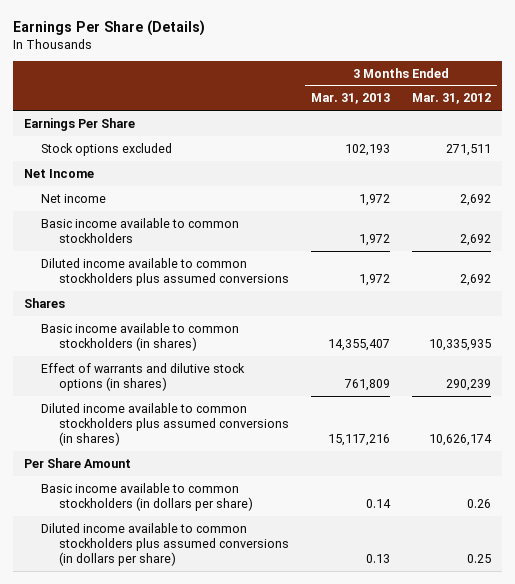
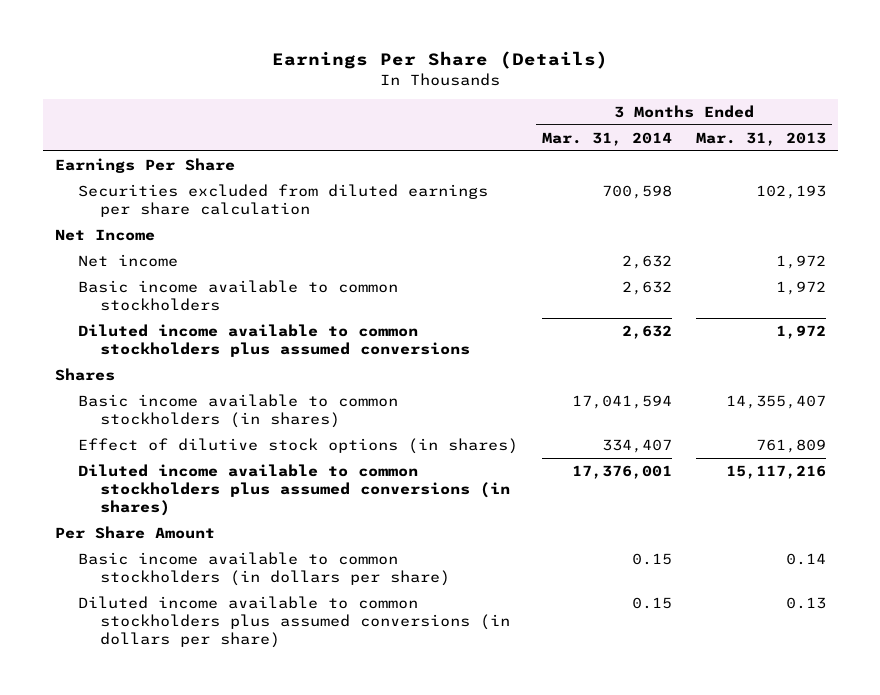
[412,93,492,105] Mar. 31, 2012 -> none
none -> [541,131,672,146] Mar. 31, 2014
[41,142,173,156] Stock options excluded -> [77,183,488,217] Securities excluded from diluted earnings per share calculation
[41,362,246,391] Effect of warrants and dilutive stock options (in shares) -> [77,437,518,454] Effect of dilutive stock options (in shares)

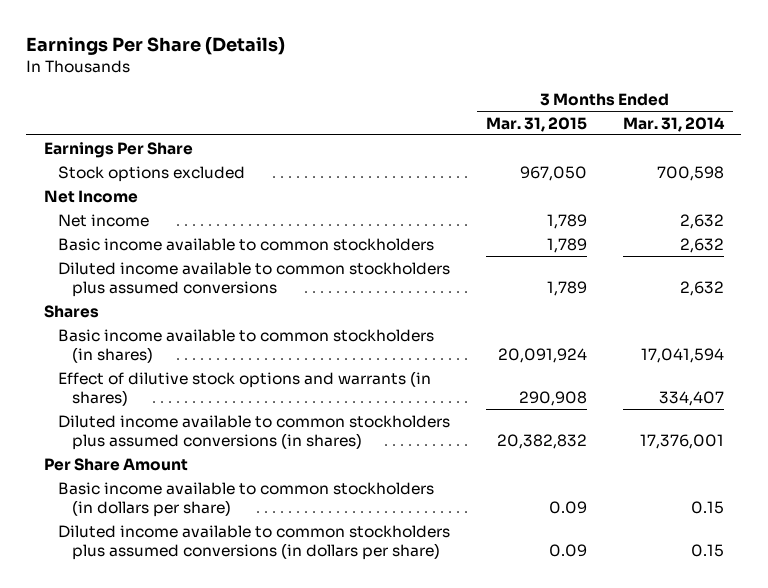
[695,131,826,146] Mar. 31, 2013 -> none
none -> [485,116,587,132] Mar. 31, 2015
[77,183,488,217] Securities excluded from diluted earnings per share calculation -> [57,165,245,182] Stock options excluded
[77,437,518,454] Effect of dilutive stock options (in shares) -> [57,370,431,406] Effect of dilutive stock options and warrants (in shares)

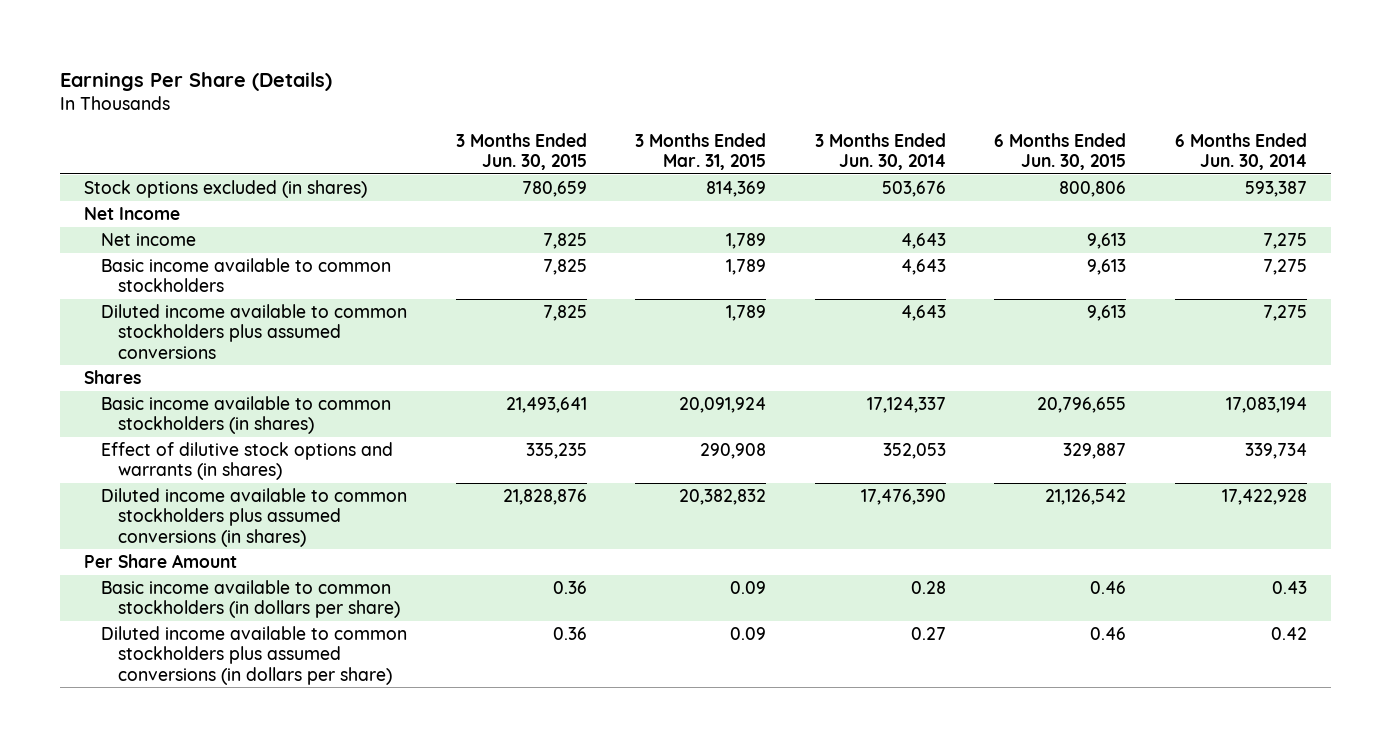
[622,116,725,132] Mar. 31, 2014 -> none
none -> [455,132,587,171] 3 Months Ended Jun. 30, 2015
none -> [814,132,946,171] 3 Months Ended Jun. 30, 2014
none -> [994,132,1127,171] 6 Months Ended Jun. 30, 2015
none -> [1174,132,1307,171] 6 Months Ended Jun. 30, 2014
[44,141,194,158] Earnings Per Share -> none
[57,165,245,182] Stock options excluded -> [84,180,368,199] Stock options excluded (in shares)
[519,165,587,181] 967,050 -> [706,181,767,198] 814,369

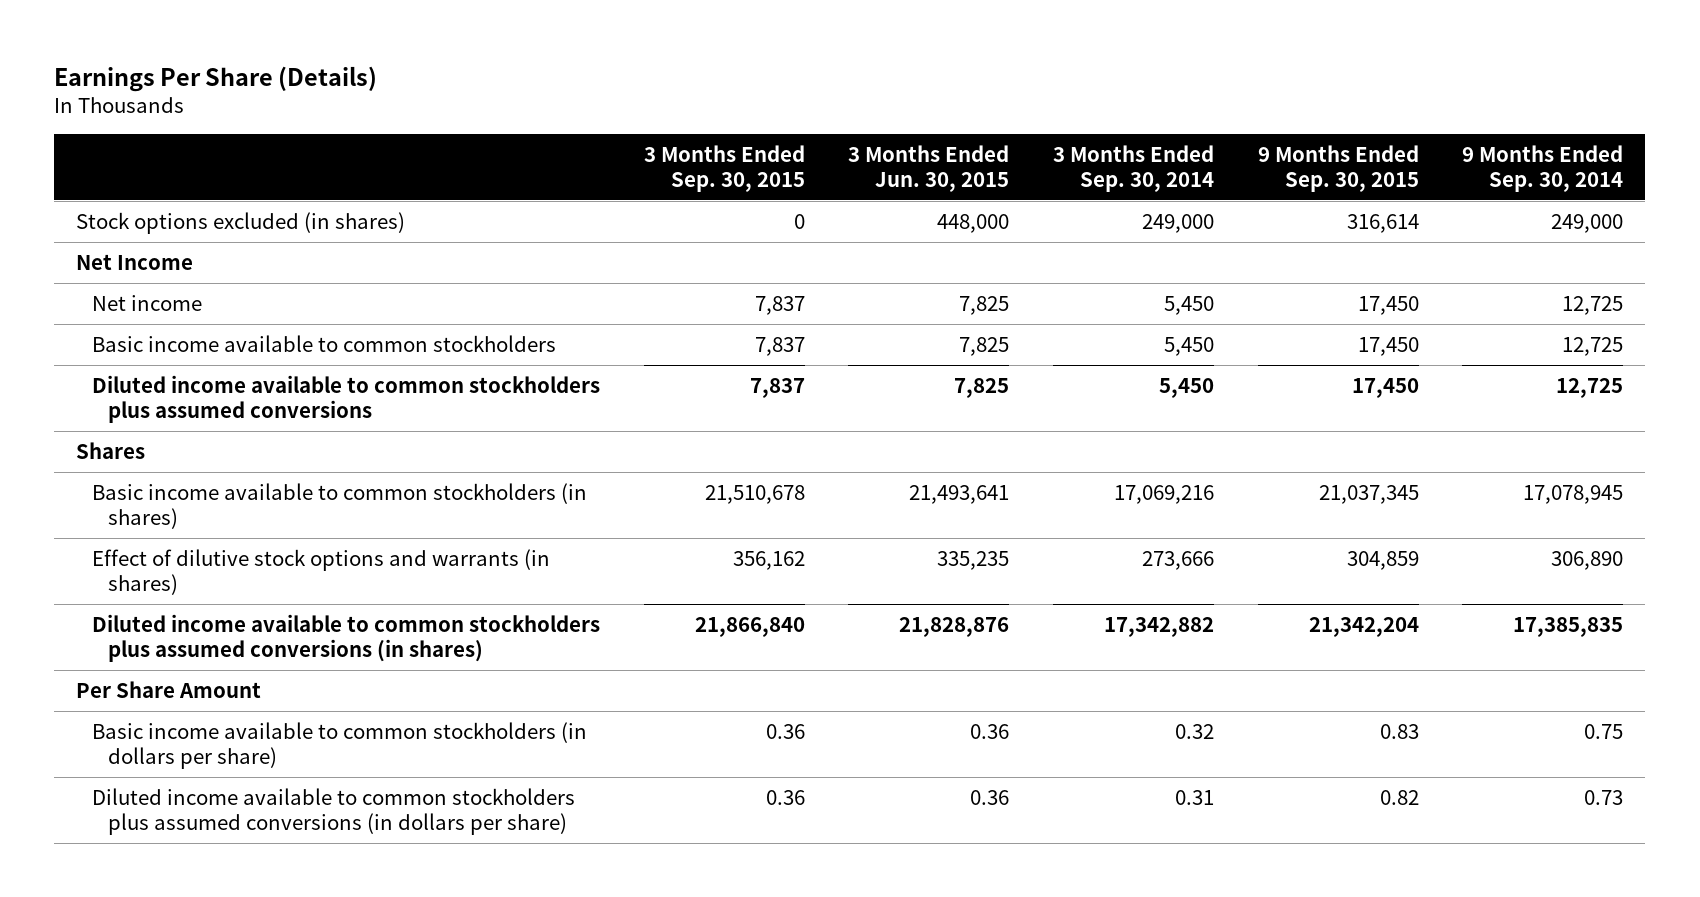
[635,132,767,171] 3 Months Ended Mar. 31, 2015 -> none
[814,132,946,171] 3 Months Ended Jun. 30, 2014 -> none
[994,132,1127,171] 6 Months Ended Jun. 30, 2015 -> none
[1174,132,1307,171] 6 Months Ended Jun. 30, 2014 -> none
none -> [643,144,805,192] 3 Months Ended Sep. 30, 2015
none -> [1053,144,1215,192] 3 Months Ended Sep. 30, 2014
none -> [1257,144,1419,192] 9 Months Ended Sep. 30, 2015
none -> [1462,144,1624,192] 9 Months Ended Sep. 30, 2014
[521,181,587,198] 780,659 -> [937,213,1010,233] 448,000

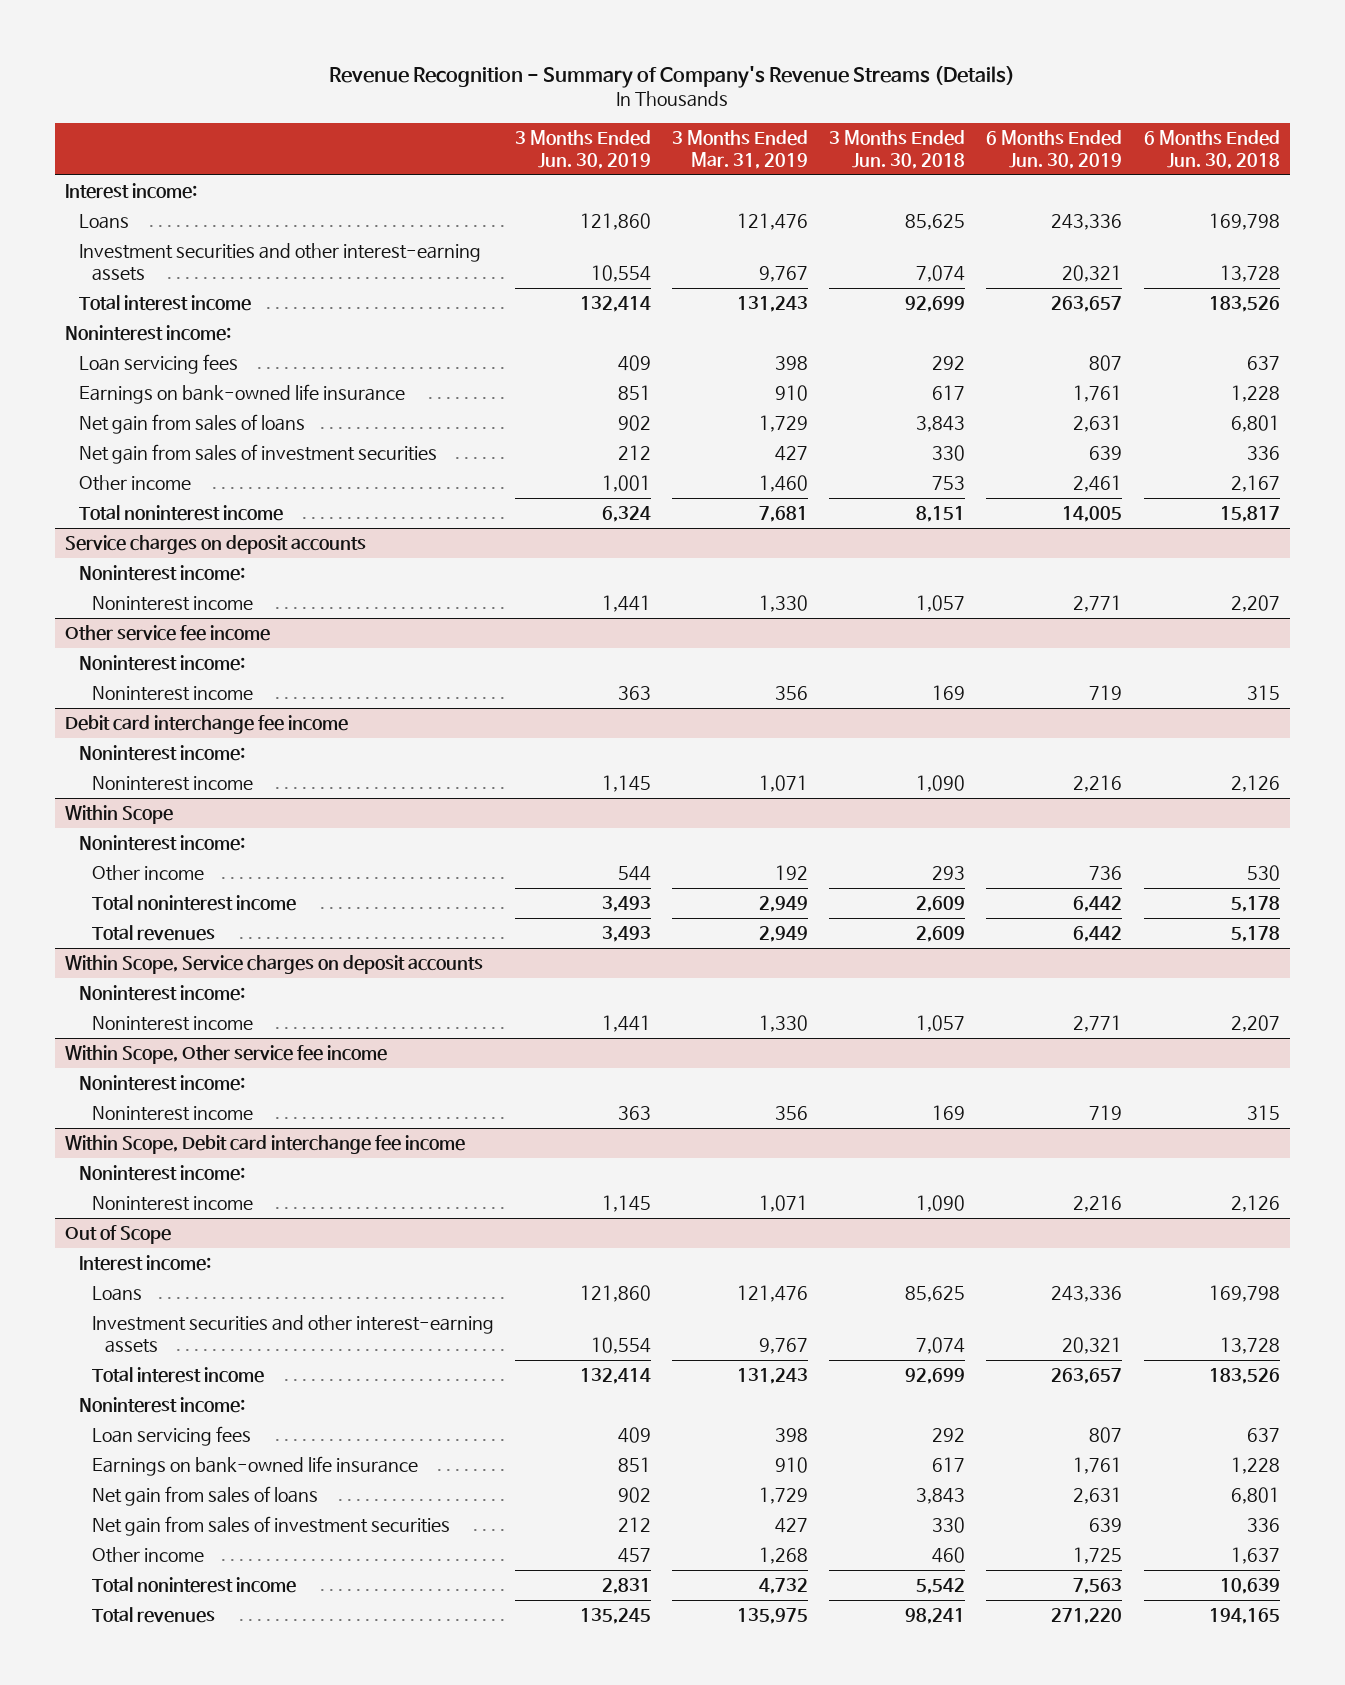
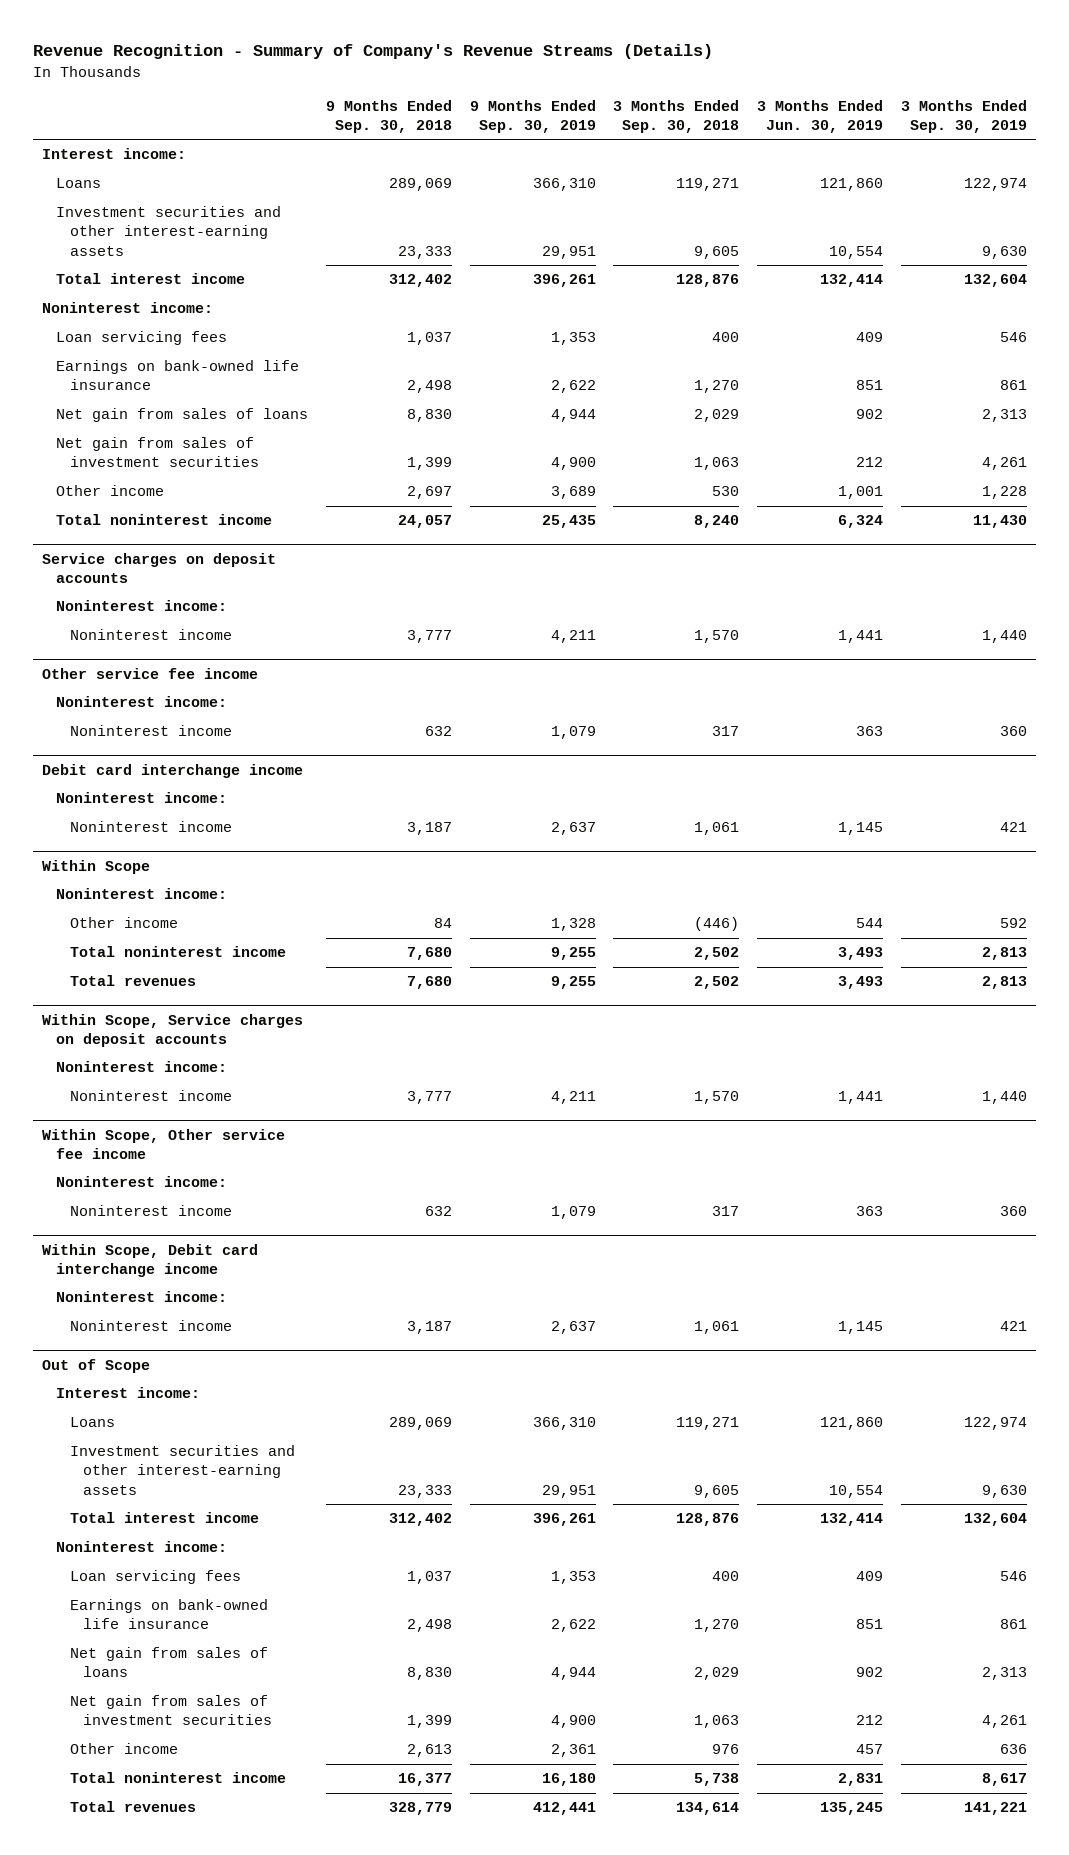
[672,129,809,170] 3 Months Ended Mar. 31, 2019 -> none
[829,129,966,170] 3 Months Ended Jun. 30, 2018 -> none
[986,129,1123,170] 6 Months Ended Jun. 30, 2019 -> none
[1143,129,1280,170] 6 Months Ended Jun. 30, 2018 -> none
none -> [325,99,452,133] 9 Months Ended Sep. 30, 2018
none -> [469,99,596,133] 9 Months Ended Sep. 30, 2019
none -> [613,99,740,133] 3 Months Ended Sep. 30, 2018
none -> [901,99,1028,133] 3 Months Ended Sep. 30, 2019
[65,715,349,735] Debit card interchange fee income -> [42,763,304,778] Debit card interchange income
[65,1135,466,1155] Within Scope, Debit card interchange fee income -> [42,1243,259,1277] Within Scope, Debit card interchange income

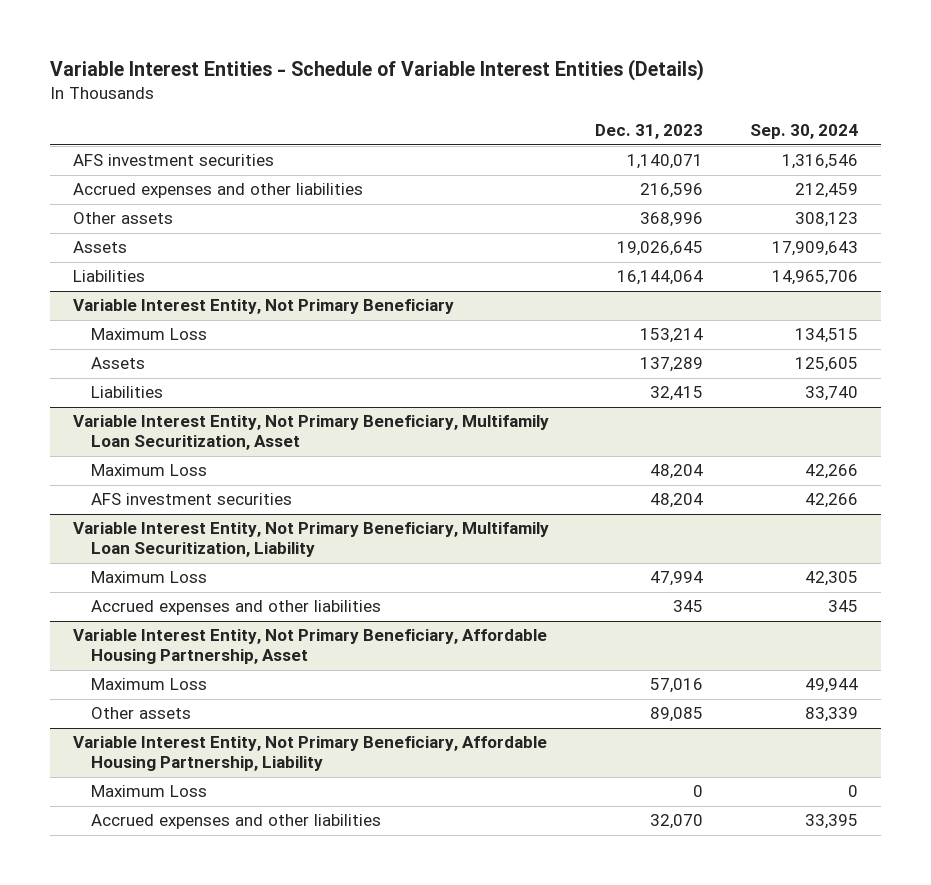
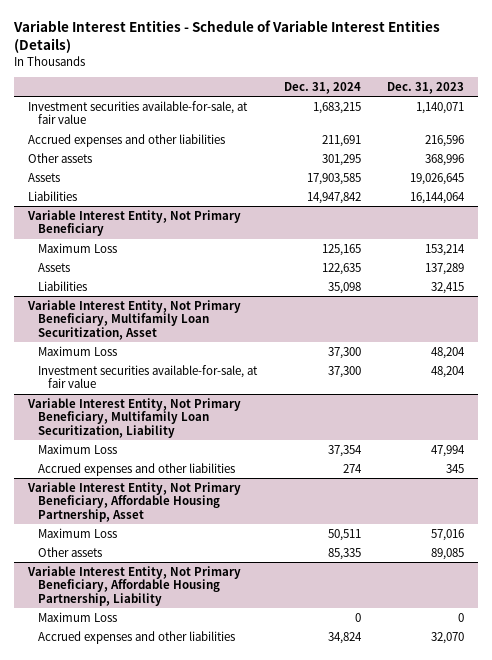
[749,124,858,140] Sep. 30, 2024 -> none
none -> [283,81,361,94] Dec. 31, 2024
[72,154,274,167] AFS investment securities -> [27,100,248,125] Investment securities available-for-sale, at fair value
[91,493,293,506] AFS investment securities -> [37,364,258,389] Investment securities available-for-sale, at fair value

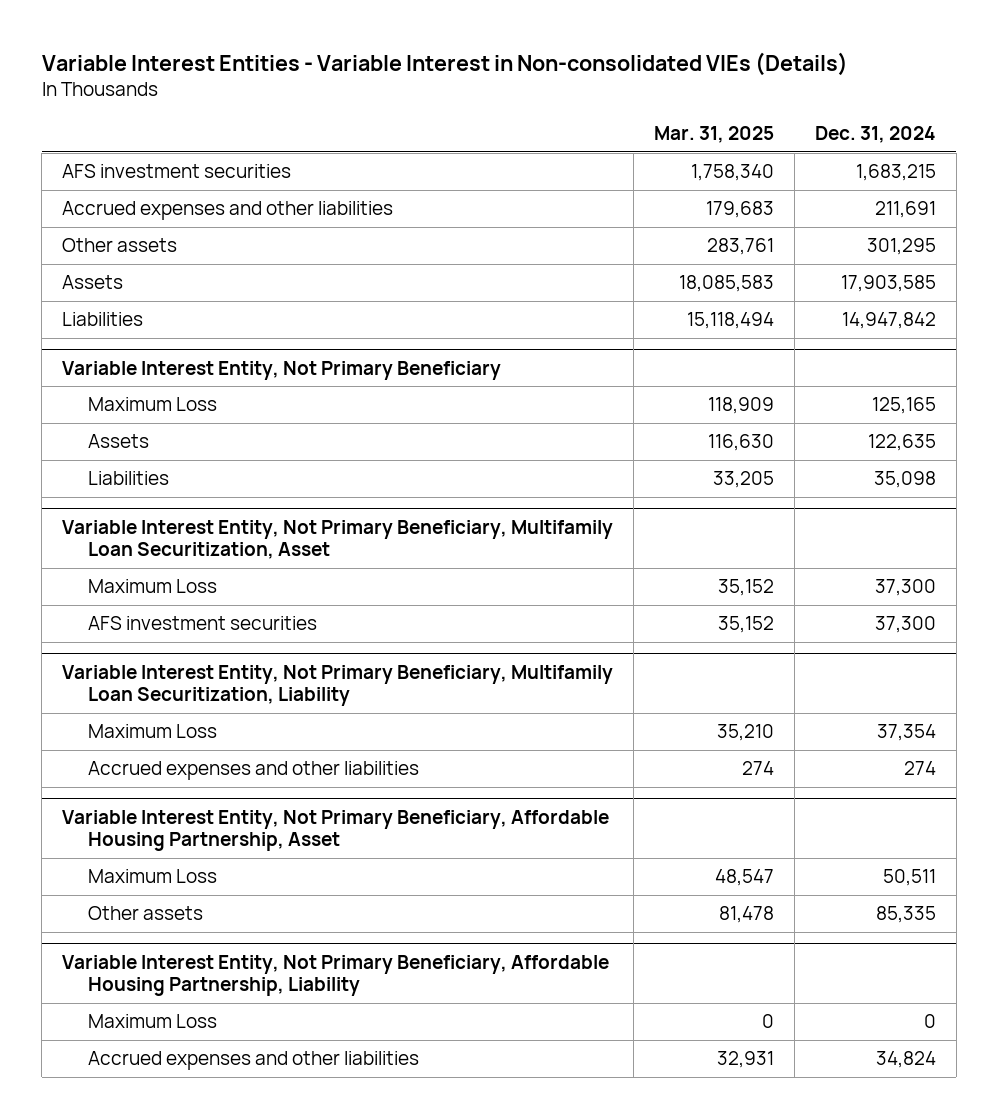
[13,20,441,54] Variable Interest Entities - Schedule of Variable Interest Entities (Details) -> [41,51,848,76] Variable Interest Entities - Variable Interest in Non-consolidated VIEs (Details)
[387,81,465,94] Dec. 31, 2023 -> none
none -> [654,126,775,144] Mar. 31, 2025
[27,100,248,125] Investment securities available-for-sale, at fair value -> [62,164,292,179] AFS investment securities
[37,364,258,389] Investment securities available-for-sale, at fair value -> [88,616,318,631] AFS investment securities

